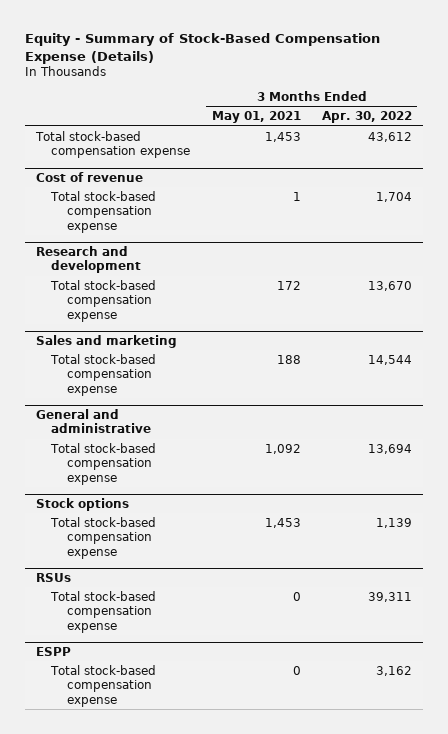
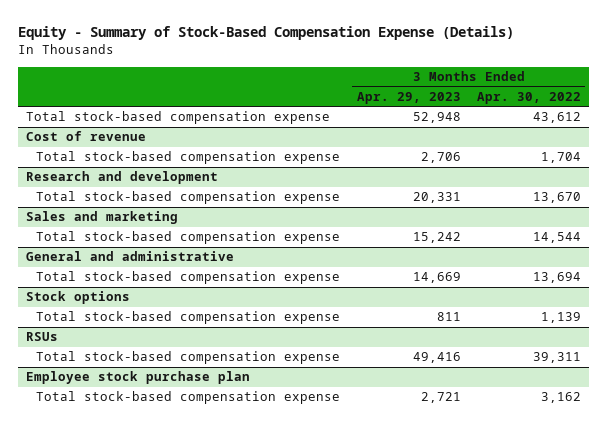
[211,111,301,124] May 01, 2021 -> none
none -> [356,91,461,104] Apr. 29, 2023
[35,647,71,657] ESPP -> [26,371,251,385] Employee stock purchase plan

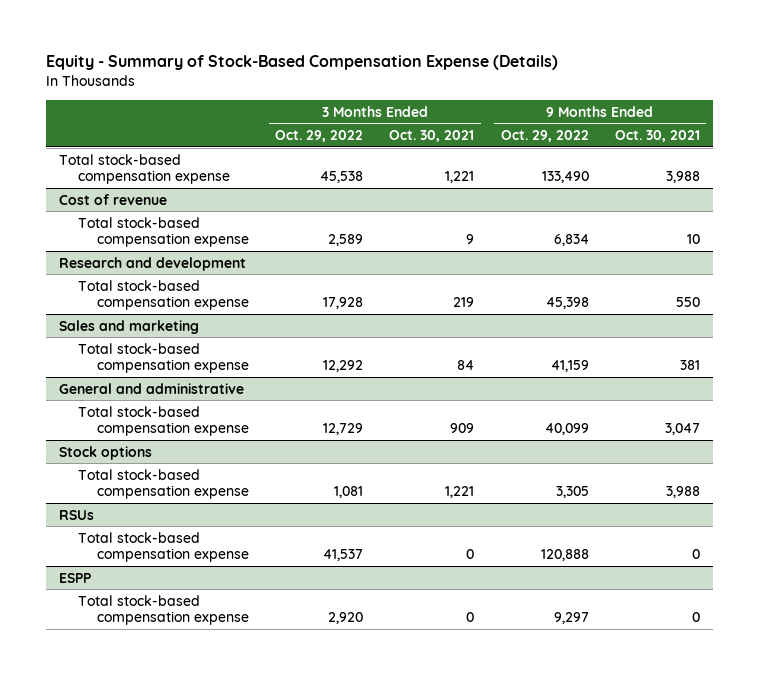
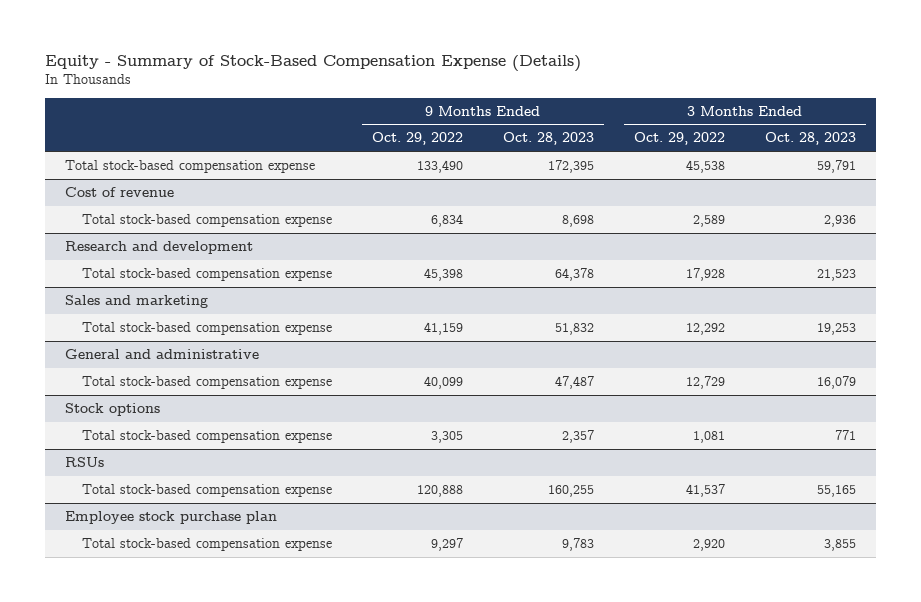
[389,130,475,143] Oct. 30, 2021 -> none
[614,130,700,143] Oct. 30, 2021 -> none
none -> [502,132,594,146] Oct. 28, 2023
none -> [764,132,856,146] Oct. 28, 2023
[58,572,91,583] ESPP -> [65,511,278,525] Employee stock purchase plan

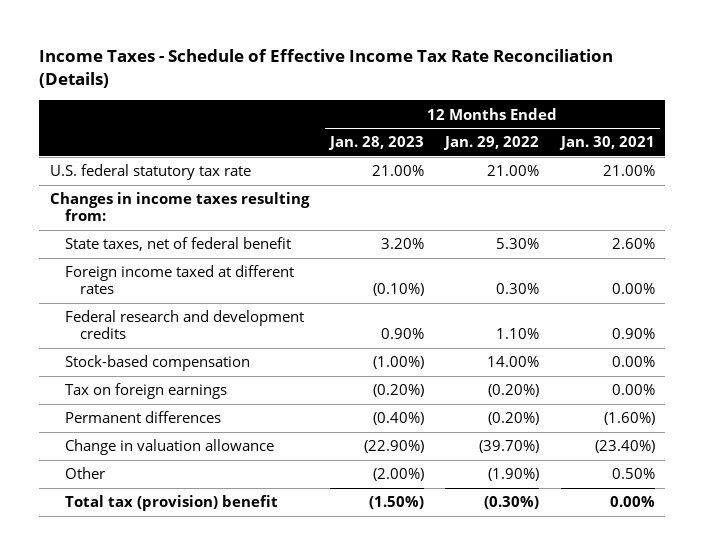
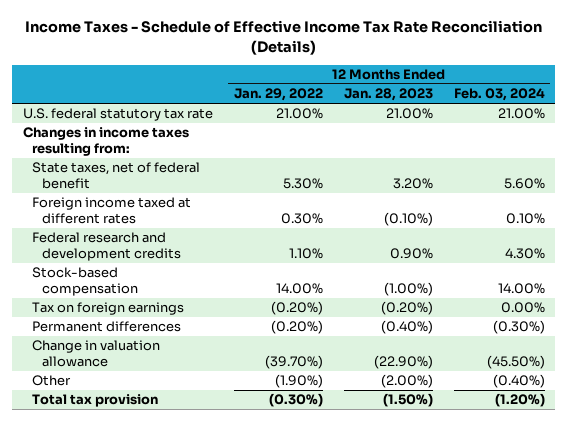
[558,136,655,151] Jan. 30, 2021 -> none
none -> [453,88,545,102] Feb. 03, 2024
[64,495,278,512] Total tax (provision) benefit -> [32,394,159,408] Total tax provision

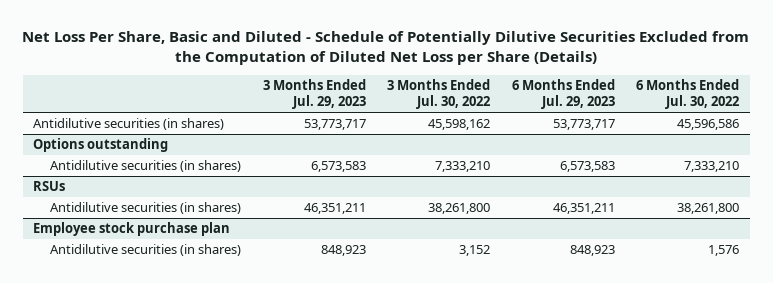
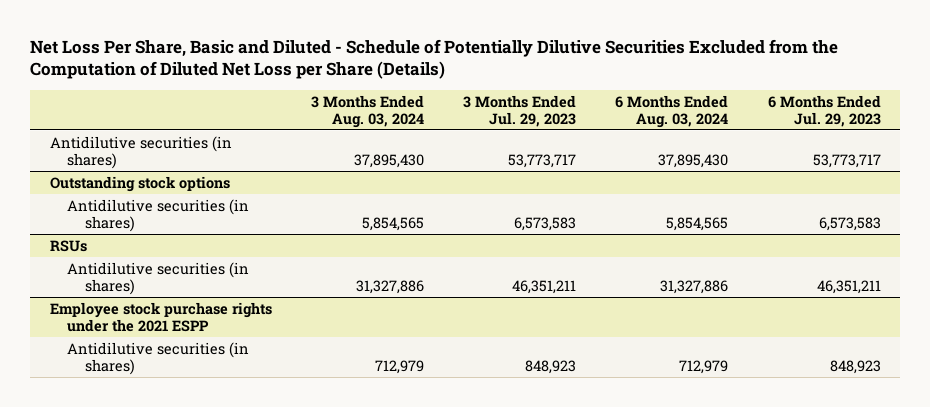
[387,79,491,110] 3 Months Ended Jul. 30, 2022 -> none
[636,79,740,110] 6 Months Ended Jul. 30, 2022 -> none
none -> [310,94,424,128] 3 Months Ended Aug. 03, 2024
none -> [615,94,729,128] 6 Months Ended Aug. 03, 2024
[33,138,169,153] Options outstanding -> [49,175,230,192] Outstanding stock options
[33,222,231,237] Employee stock purchase plan -> [49,301,272,332] Employee stock purchase rights under the 2021 ESPP

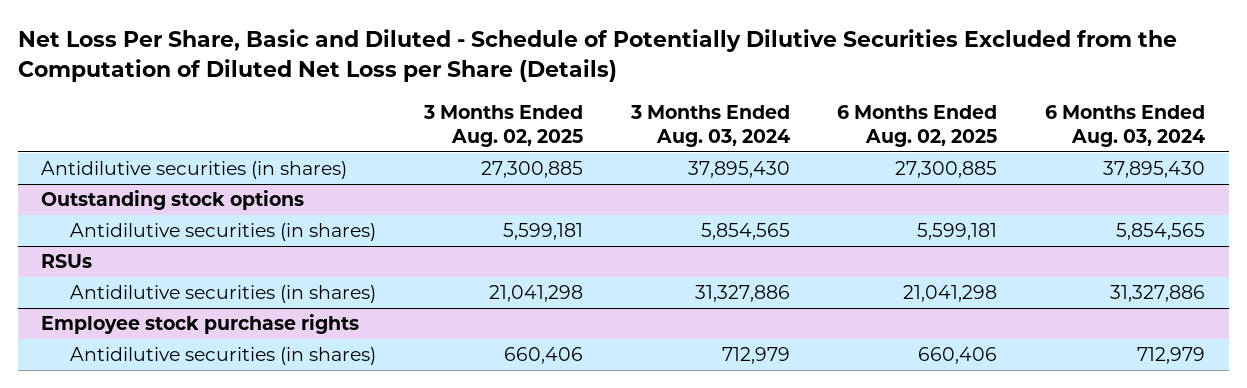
[463,94,577,127] 3 Months Ended Jul. 29, 2023 -> none
[767,94,881,127] 6 Months Ended Jul. 29, 2023 -> none
none -> [423,104,584,147] 3 Months Ended Aug. 02, 2025
none -> [837,104,998,147] 6 Months Ended Aug. 02, 2025
[49,301,272,332] Employee stock purchase rights under the 2021 ESPP -> [41,314,360,335] Employee stock purchase rights

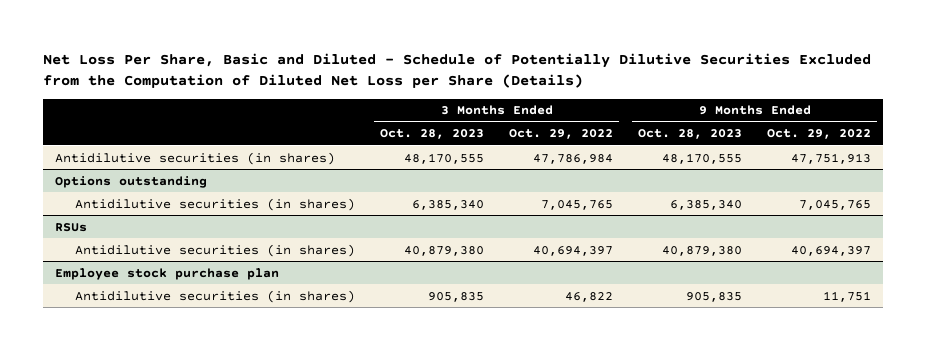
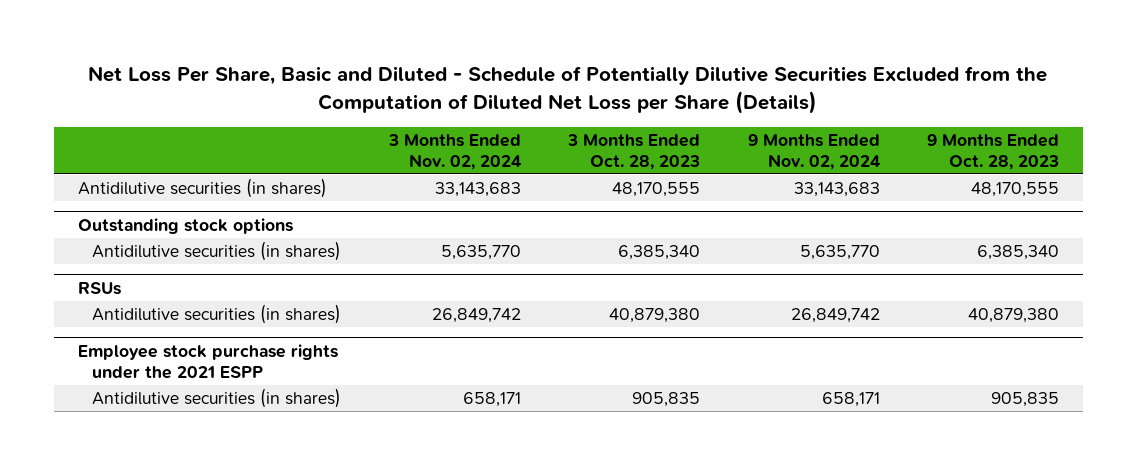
[509,129,614,140] Oct. 29, 2022 -> none
[767,129,872,140] Oct. 29, 2022 -> none
none -> [387,133,521,170] 3 Months Ended Nov. 02, 2024
none -> [747,133,880,170] 9 Months Ended Nov. 02, 2024
[55,175,208,188] Options outstanding -> [77,217,293,234] Outstanding stock options
[55,267,280,280] Employee stock purchase plan -> [77,343,338,379] Employee stock purchase rights under the 2021 ESPP

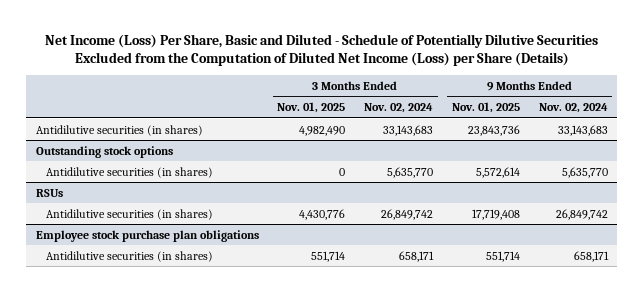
[88,66,1048,114] Net Loss Per Share, Basic and Diluted - Schedule of Potentially Dilutive Securities Excluded from the Computation of Diluted Net Loss per Share (Details) -> [44,33,598,67] Net Income (Loss) Per Share, Basic and Diluted - Schedule of Potentially Dilutive Securities Excluded from the Computation of Diluted Net Income (Loss) per Share (Details)
[567,133,701,170] 3 Months Ended Oct. 28, 2023 -> none
[927,133,1060,170] 9 Months Ended Oct. 28, 2023 -> none
none -> [277,102,346,114] Nov. 01, 2025
none -> [451,102,520,114] Nov. 01, 2025
[77,343,338,379] Employee stock purchase rights under the 2021 ESPP -> [35,229,259,242] Employee stock purchase plan obligations

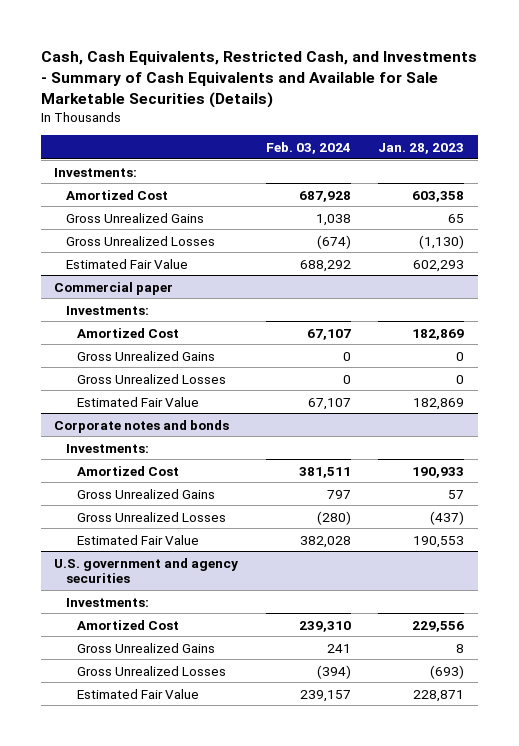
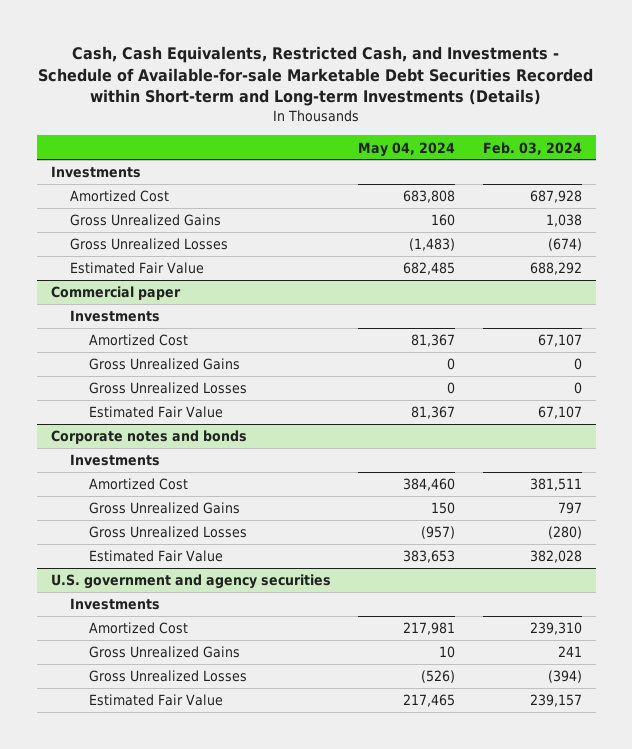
[40,50,477,108] Cash, Cash Equivalents, Restricted Cash, and Investments - Summary of Cash Equivalents and Available for Sale Marketable Securities (Details) -> [38,45,594,107] Cash, Cash Equivalents, Restricted Cash, and Investments - Schedule of Available-for-sale Marketable Debt Securities Recorded within Short-term and Long-term Investments (Details)
[378,142,465,154] Jan. 28, 2023 -> none
none -> [358,141,456,157] May 04, 2024
[54,167,138,177] Investments: -> [50,166,141,179] Investments
[65,305,149,315] Investments: -> [70,310,161,323] Investments
[65,443,149,453] Investments: -> [70,454,161,467] Investments
[65,597,149,607] Investments: -> [70,598,161,611] Investments

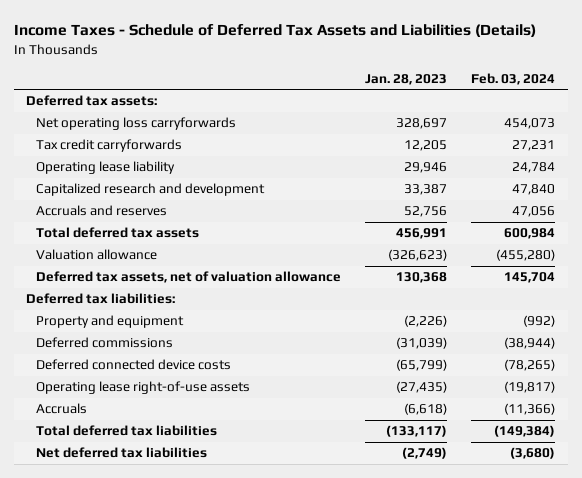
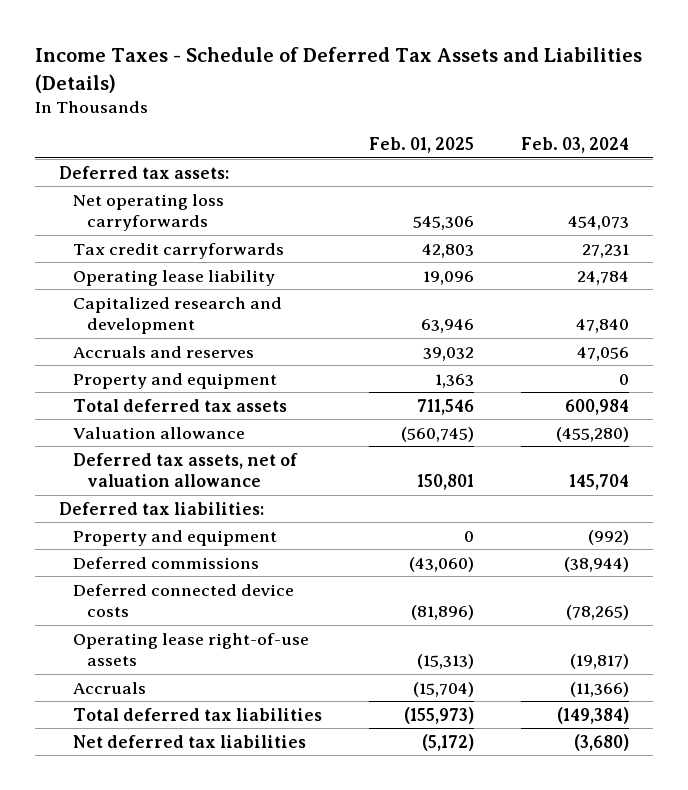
[365,73,448,85] Jan. 28, 2023 -> none
none -> [369,137,475,154] Feb. 01, 2025
none -> [72,372,277,389] Property and equipment

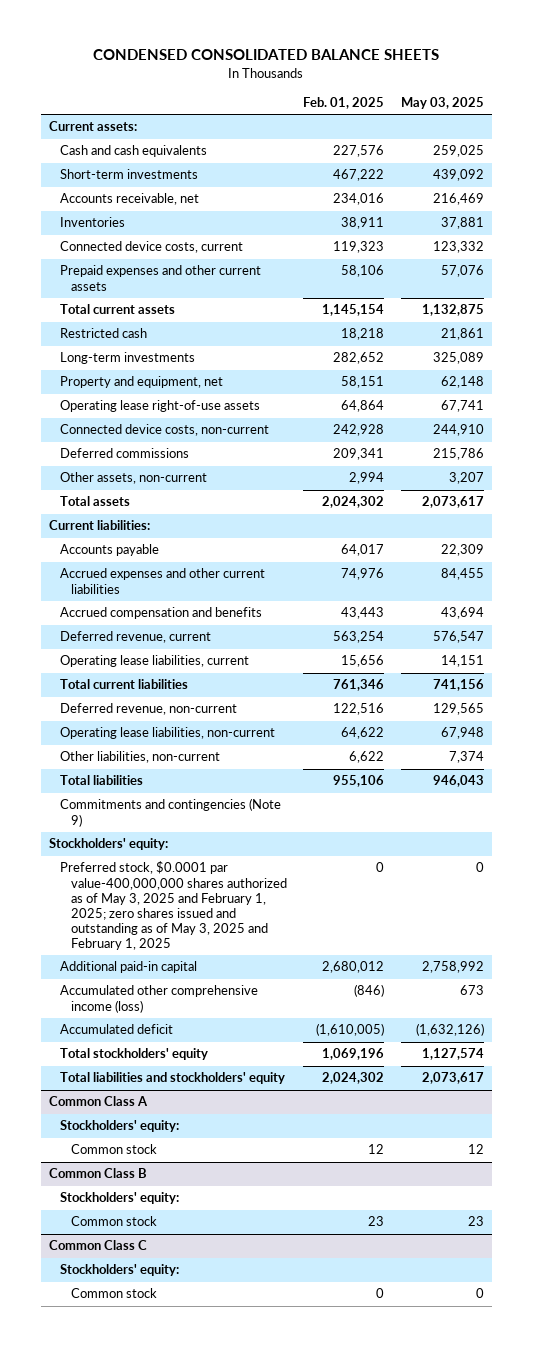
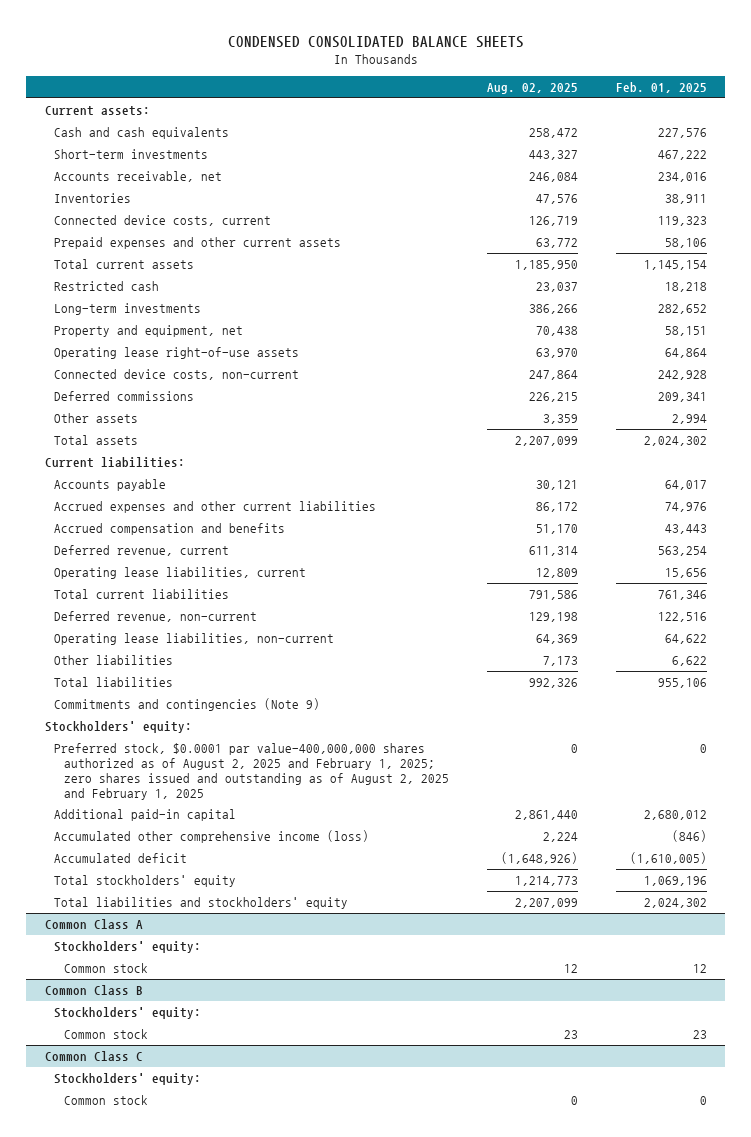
[400,96,484,109] May 03, 2025 -> none
none -> [486,83,578,95] Aug. 02, 2025
[59,472,207,485] Other assets, non-current -> [54,412,139,423] Other assets
[59,751,220,764] Other liabilities, non-current -> [54,654,174,665] Other liabilities
[59,861,287,950] Preferred stock, $0.0001 par value-400,000,000 shares authorized as of May 3, 2025 and February 1, 2025; zero shares issued and outstanding as of May 3, 2025 and February 1, 2025 -> [54,742,449,800] Preferred stock, $0.0001 par value-400,000,000 shares authorized as of August 2, 2025 and February 1, 2025; zero shares issued and outstanding as of August 2, 2025 and February 1, 2025

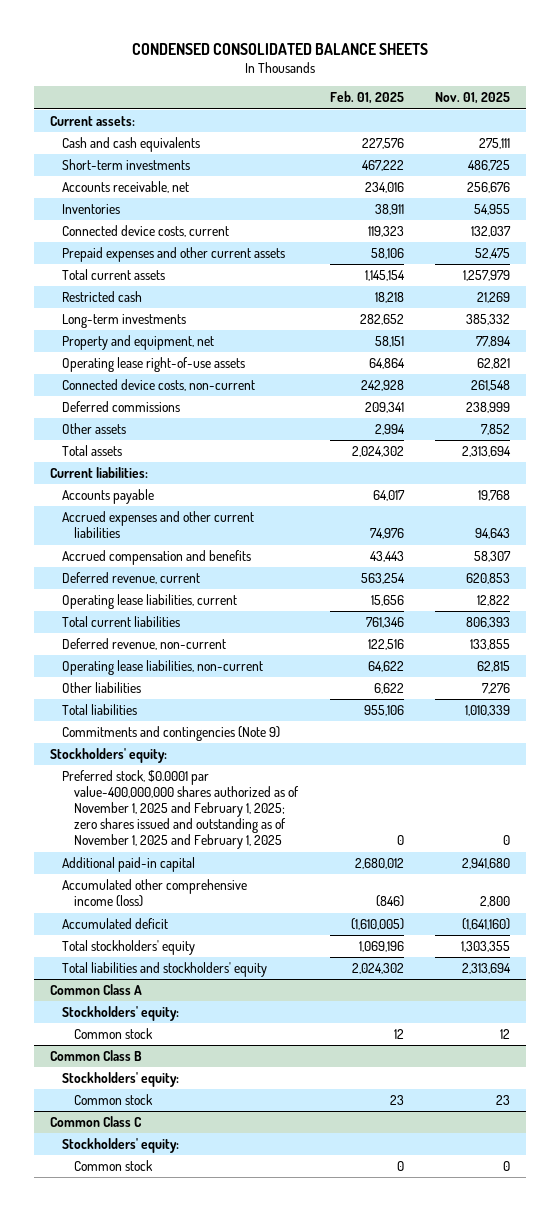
[486,83,578,95] Aug. 02, 2025 -> none
none -> [435,92,511,105] Nov. 01, 2025
[54,742,449,800] Preferred stock, $0.0001 par value-400,000,000 shares authorized as of August 2, 2025 and February 1, 2025; zero shares issued and outstanding as of August 2, 2025 and February 1, 2025 -> [61,770,300,850] Preferred stock, $0.0001 par value-400,000,000 shares authorized as of November 1, 2025 and February 1, 2025; zero shares issued and outstanding as of November 1, 2025 and February 1, 2025

